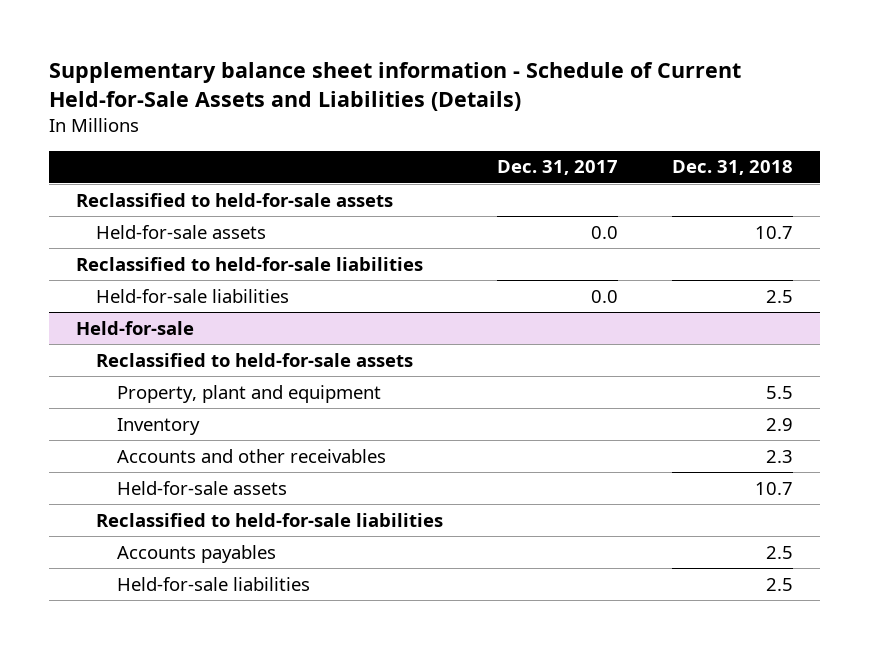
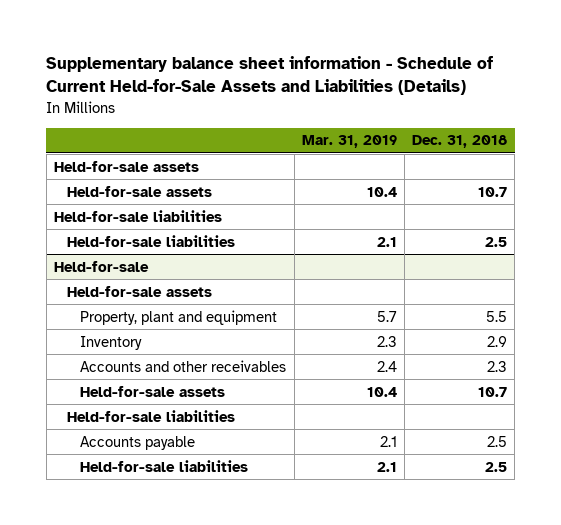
[497,160,619,176] Dec. 31, 2017 -> none
none -> [301,135,397,149] Mar. 31, 2019
[75,192,393,207] Reclassified to held-for-sale assets -> [53,160,199,172] Held-for-sale assets
[75,256,423,271] Reclassified to held-for-sale liabilities -> [53,209,222,222] Held-for-sale liabilities
[96,352,414,367] Reclassified to held-for-sale assets -> [67,285,213,297] Held-for-sale assets
[96,512,444,527] Reclassified to held-for-sale liabilities -> [67,409,236,422] Held-for-sale liabilities
[116,544,276,563] Accounts payables -> [80,435,196,450] Accounts payable

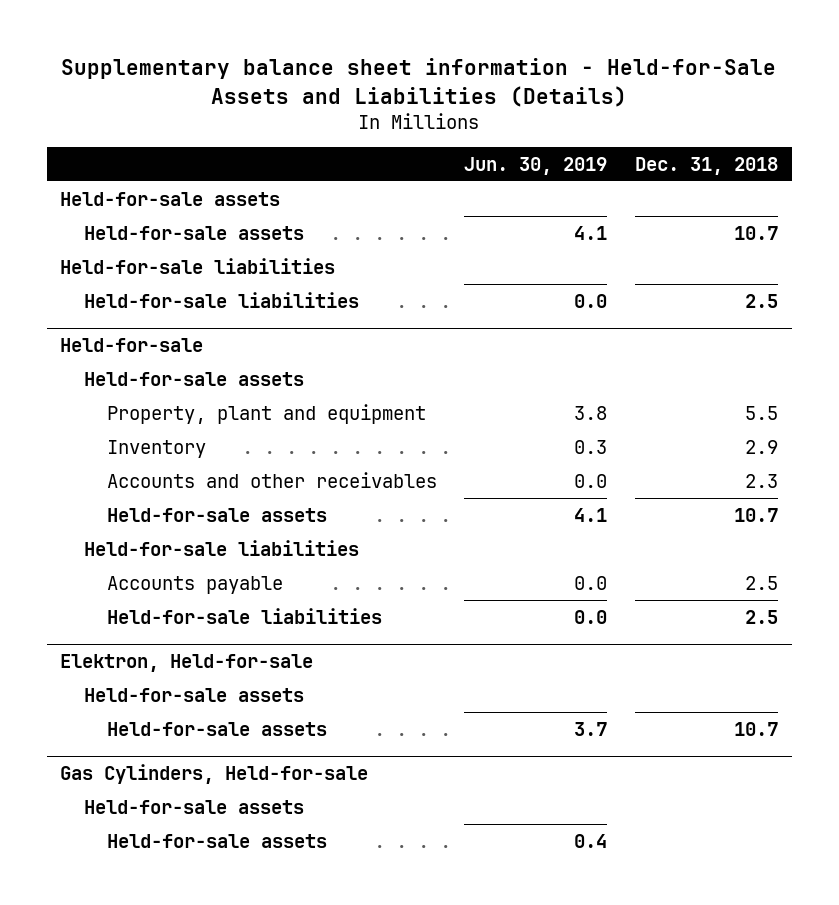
[46,56,494,96] Supplementary balance sheet information - Schedule of Current Held-for-Sale Assets and Liabilities (Details) -> [61,58,777,107] Supplementary balance sheet information - Held-for-Sale Assets and Liabilities (Details)
[301,135,397,149] Mar. 31, 2019 -> none
none -> [464,156,608,175] Jun. 30, 2019
none -> [60,654,314,673] Elektron, Held-for-sale
none -> [83,687,304,702] Held-for-sale assets
none -> [106,721,327,736] Held-for-sale assets
none -> [60,764,369,785] Gas Cylinders, Held-for-sale
none -> [83,799,304,814] Held-for-sale assets
none -> [106,833,327,848] Held-for-sale assets

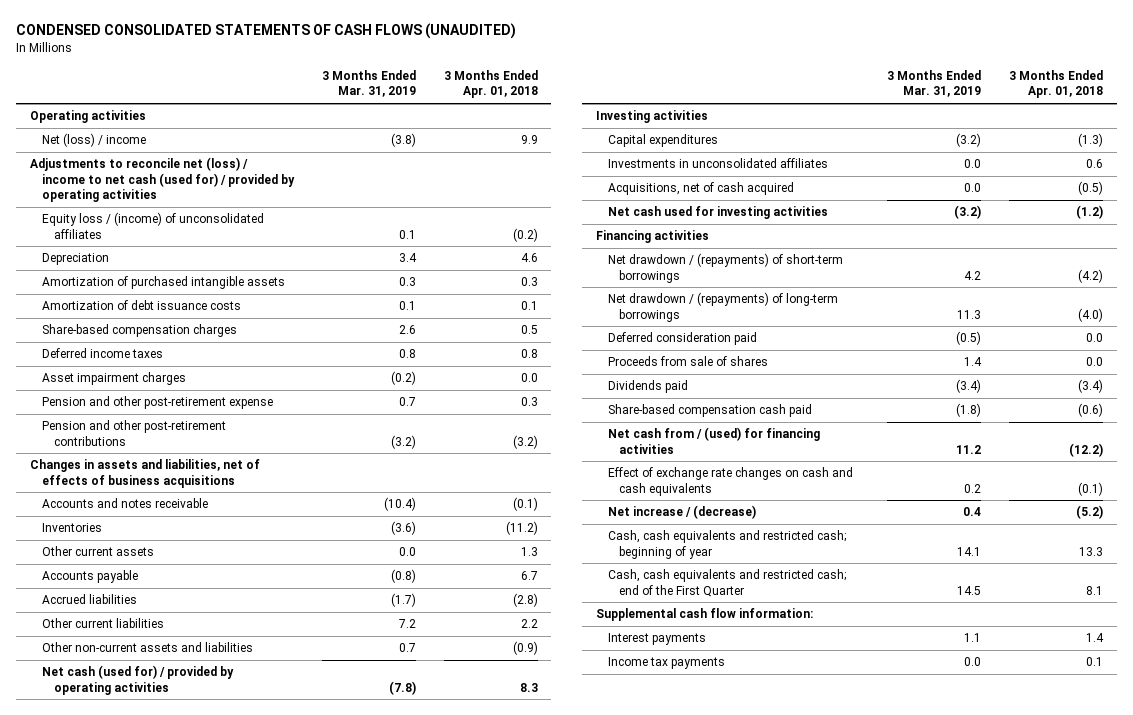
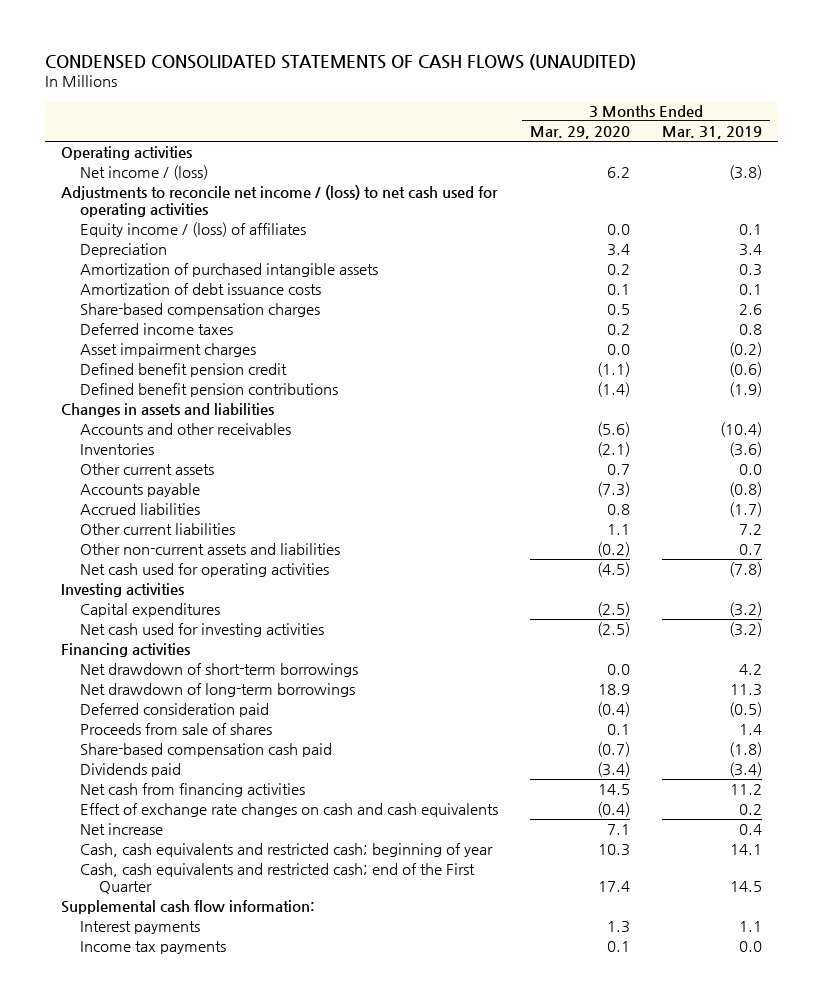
[443,70,538,99] 3 Months Ended Apr. 01, 2018 -> none
none -> [529,126,630,140] Mar. 29, 2020
[42,133,147,148] Net (loss) / income -> [79,165,208,181] Net income / (loss)
[30,157,296,202] Adjustments to reconcile net (loss) / income to net cash (used for) / provided by operating activities -> [60,185,498,217] Adjustments to reconcile net income / (loss) to net cash used for operating activities
[42,212,265,239] Equity loss / (income) of unconsolidated affiliates -> [79,222,306,238] Equity income / (loss) of affiliates
[42,396,274,410] Pension and other post-retirement expense -> none
none -> [79,363,287,378] Defined benefit pension credit
[42,420,227,446] Pension and other post-retirement contributions -> [79,383,338,398] Defined benefit pension contributions
[390,434,416,449] (3.2) -> [728,382,762,398] (1.9)
[30,459,261,488] Changes in assets and liabilities, net of effects of business acquisitions -> [60,403,274,418] Changes in assets and liabilities
[42,498,209,509] Accounts and notes receivable -> [79,423,291,436] Accounts and other receivables
[42,665,235,695] Net cash (used for) / provided by operating activities -> [79,563,329,578] Net cash used for operating activities
[607,158,828,169] Investments in unconsolidated affiliates -> none
[607,182,794,196] Acquisitions, net of cash acquired -> none
[607,253,843,283] Net drawdown / (repayments) of short-term borrowings -> [79,663,358,678] Net drawdown of short-term borrowings
[607,292,838,322] Net drawdown / (repayments) of long-term borrowings -> [79,683,355,698] Net drawdown of long-term borrowings
[607,380,688,394] Dividends paid -> [79,763,181,778] Dividends paid
[607,427,820,454] Net cash from / (used) for financing activities -> [79,783,305,798] Net cash from financing activities
[607,505,756,520] Net increase / (decrease) -> [79,823,163,836] Net increase

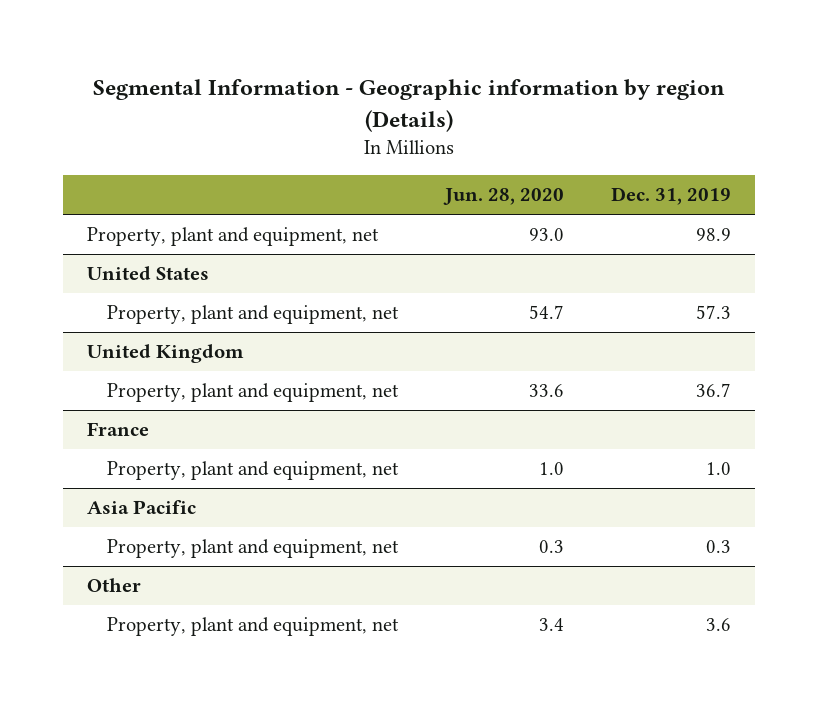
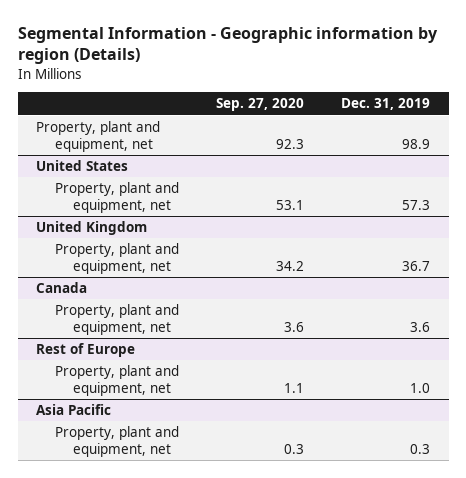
[443,188,565,206] Jun. 28, 2020 -> none
none -> [215,98,304,112] Sep. 27, 2020
none -> [36,282,88,294] Canada
none -> [54,304,179,336] Property, plant and equipment, net
[86,422,149,437] France -> [36,343,136,358] Rest of Europe
[86,578,141,593] Other -> none
[106,617,399,637] Property, plant and equipment, net -> none

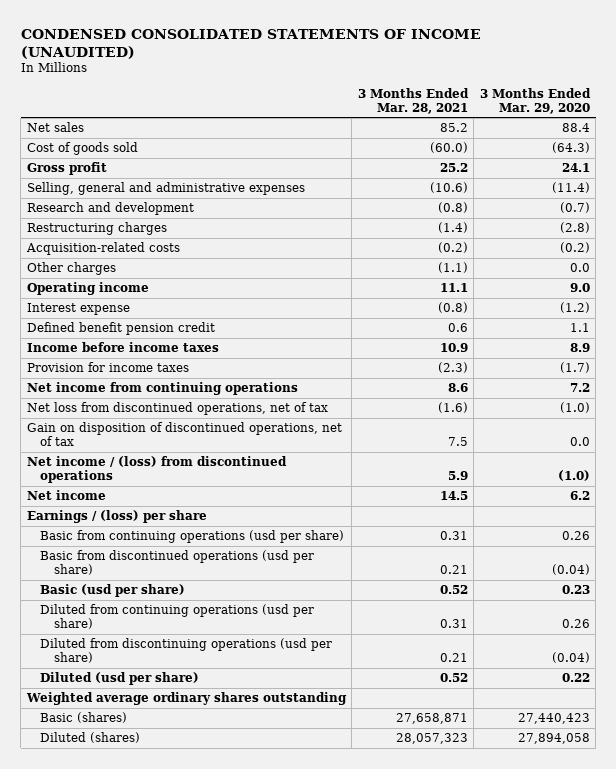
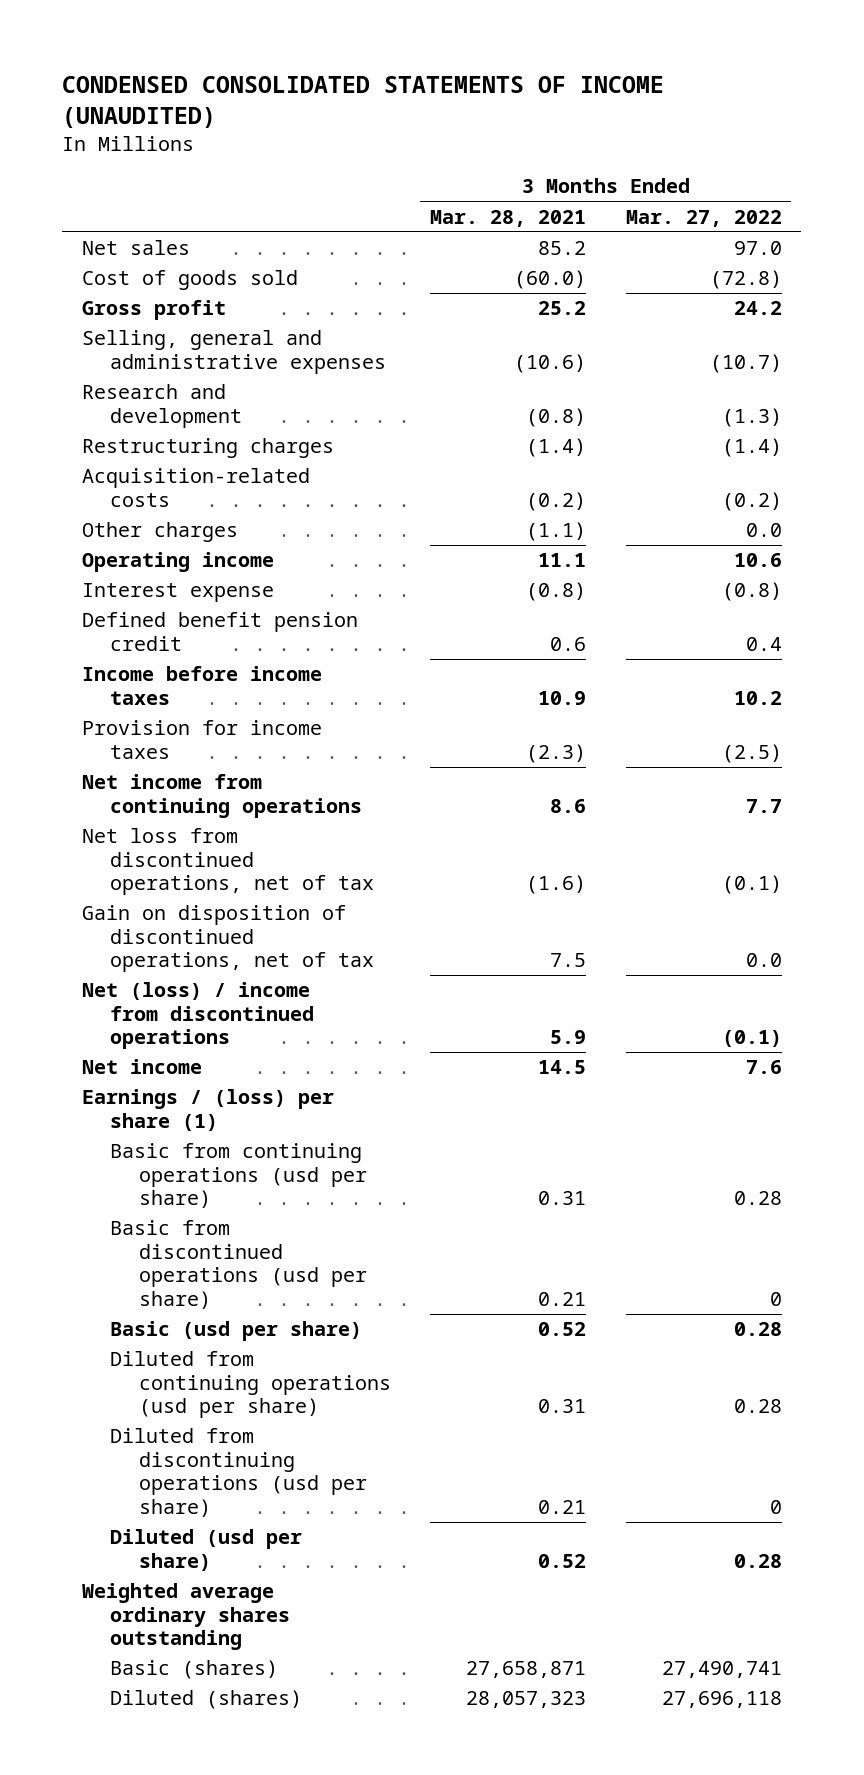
[479,87,591,114] 3 Months Ended Mar. 29, 2020 -> none
none -> [625,209,782,227] Mar. 27, 2022
[26,456,287,483] Net income / (loss) from discontinued operations -> [82,982,315,1050] Net (loss) / income from discontinued operations
[26,510,207,524] Earnings / (loss) per share -> [82,1089,335,1131] Earnings / (loss) per share (1)

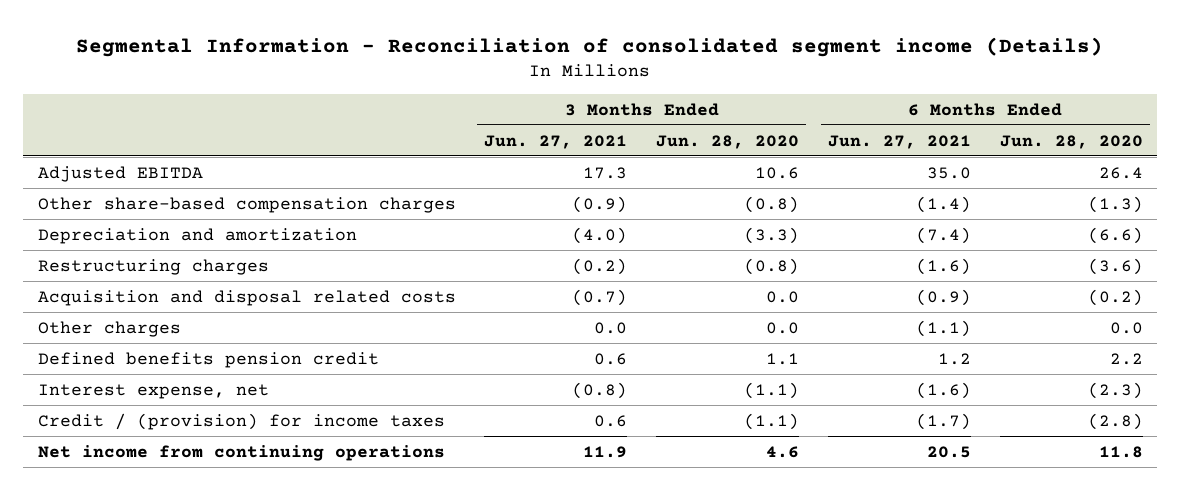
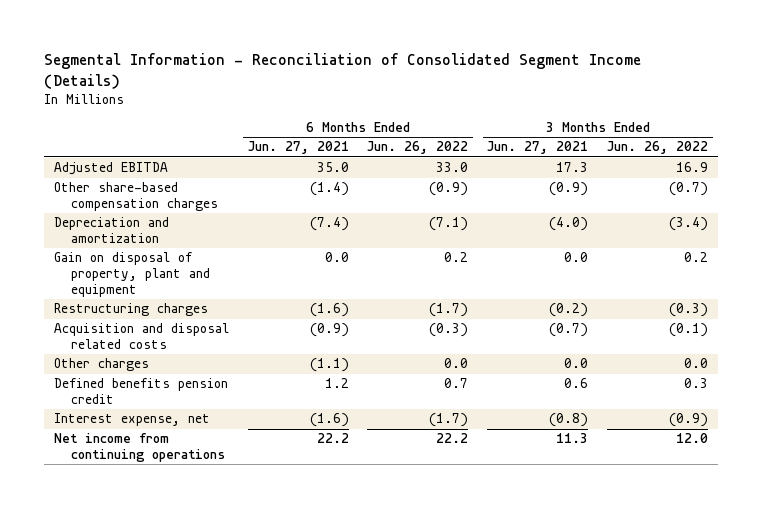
[76,36,1104,57] Segmental Information - Reconciliation of consolidated segment income (Details) -> [44,52,642,89] Segmental Information - Reconciliation of Consolidated Segment Income (Details)
[656,134,800,149] Jun. 28, 2020 -> none
[999,134,1143,149] Jun. 28, 2020 -> none
none -> [367,141,469,155] Jun. 26, 2022
none -> [607,141,709,155] Jun. 26, 2022
none -> [53,252,210,298] Gain on disposal of property, plant and equipment
[37,412,445,430] Credit / (provision) for income taxes -> none
[583,445,628,458] 11.9 -> [556,433,589,444] 11.3
[926,445,971,458] 20.5 -> [316,433,349,444] 22.2

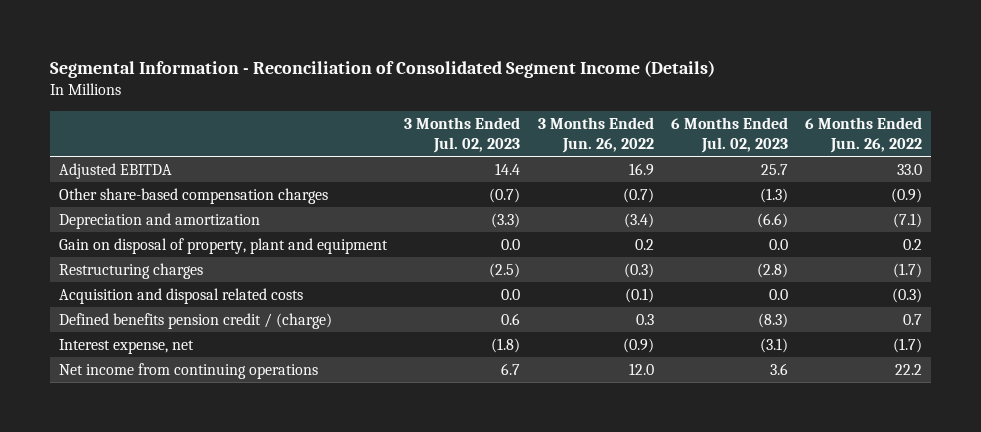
[247,141,349,155] Jun. 27, 2021 -> none
[487,141,589,155] Jun. 27, 2021 -> none
none -> [404,116,521,153] 3 Months Ended Jul. 02, 2023
none -> [671,116,789,153] 6 Months Ended Jul. 02, 2023
[53,358,149,372] Other charges -> none
[53,378,228,405] Defined benefits pension credit -> [58,313,332,330] Defined benefits pension credit / (charge)

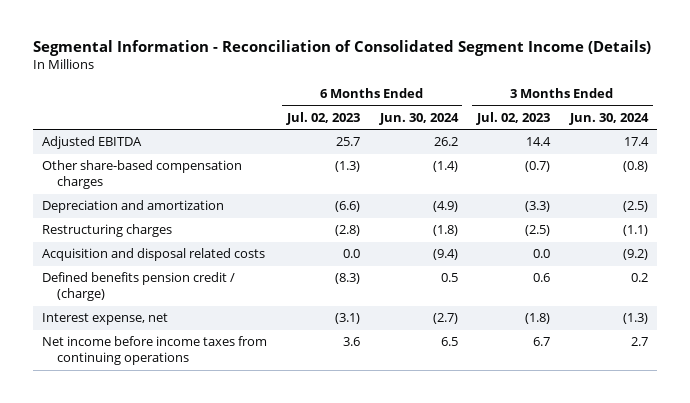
[537,116,654,153] 3 Months Ended Jun. 26, 2022 -> none
[805,116,923,153] 6 Months Ended Jun. 26, 2022 -> none
none -> [378,112,459,125] Jun. 30, 2024
none -> [568,112,649,125] Jun. 30, 2024
[58,238,388,255] Gain on disposal of property, plant and equipment -> none
[58,363,318,380] Net income from continuing operations -> [42,336,268,366] Net income before income taxes from continuing operations

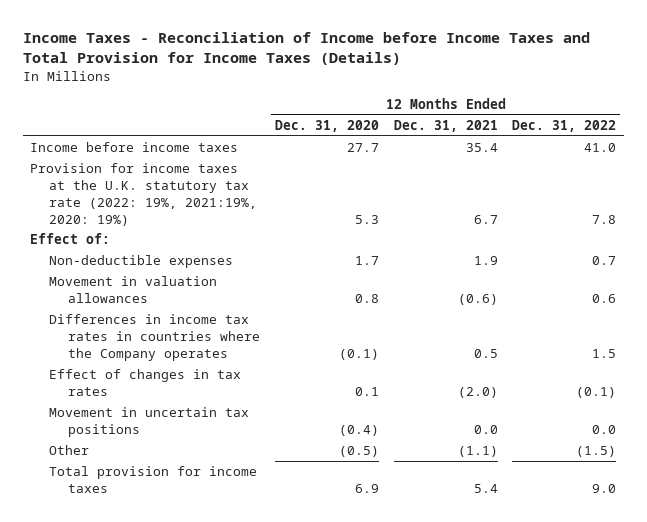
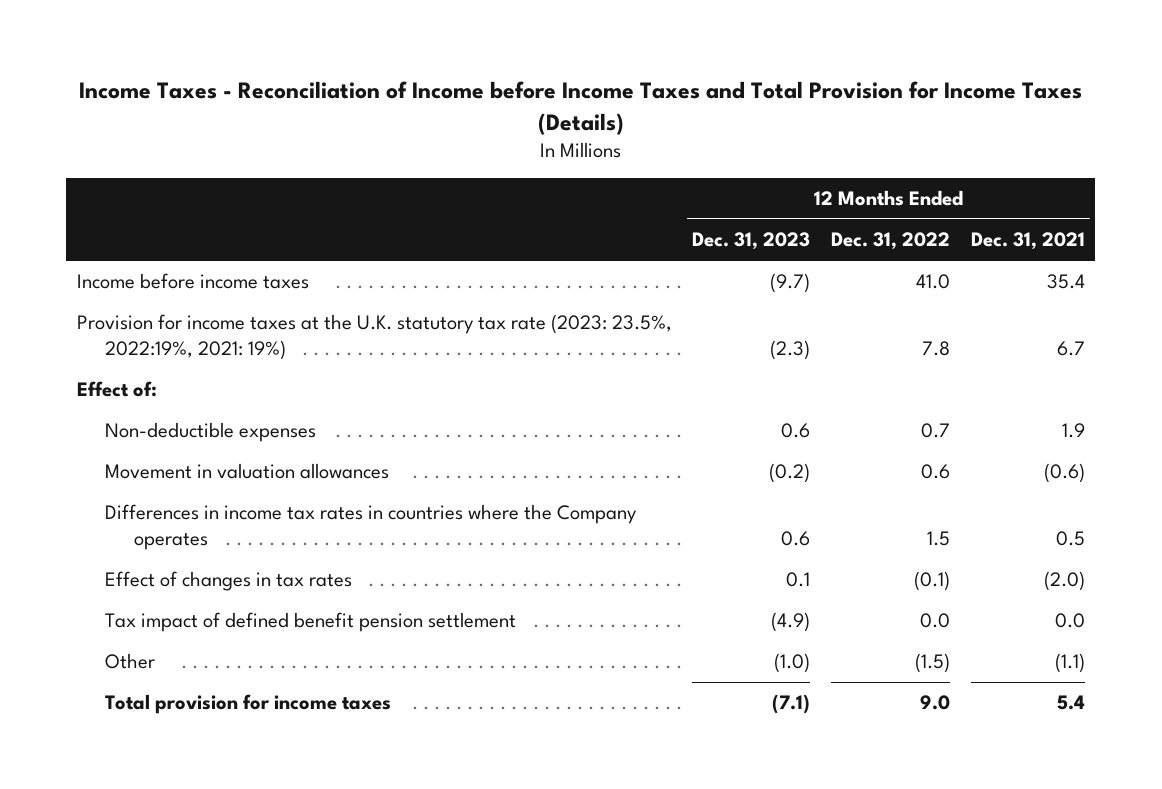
[275,119,380,132] Dec. 31, 2020 -> none
none -> [692,232,811,251] Dec. 31, 2023
[30,163,258,226] Provision for income taxes at the U.K. statutory tax rate (2022: 19%, 2021:19%, 2020: 19%) -> [76,314,672,361] Provision for income taxes at the U.K. statutory tax rate (2023: 23.5%, 2022:19%, 2021: 19%)
[49,407,250,437] Movement in uncertain tax positions -> none
none -> [105,612,517,633] Tax impact of defined benefit pension settlement

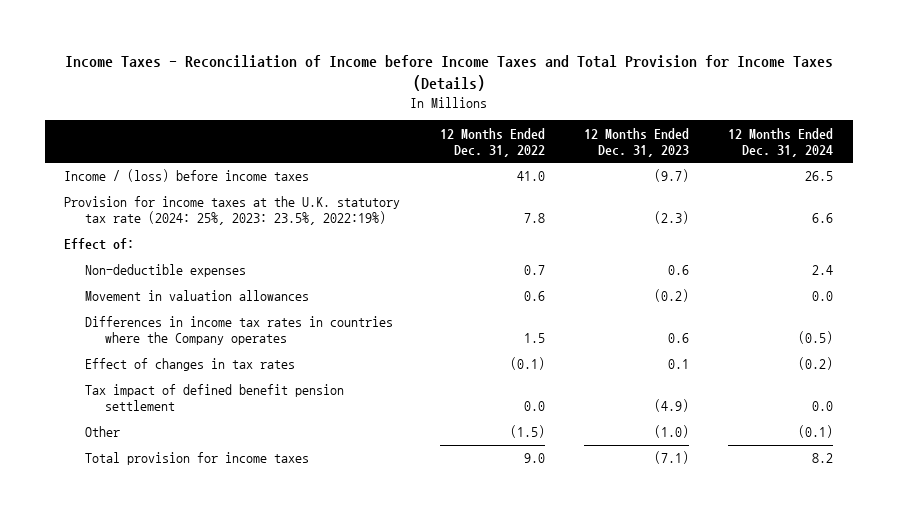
[971,232,1086,251] Dec. 31, 2021 -> none
none -> [728,127,834,157] 12 Months Ended Dec. 31, 2024
[76,273,309,290] Income before income taxes -> [64,169,310,183] Income / (loss) before income taxes
[76,314,672,361] Provision for income taxes at the U.K. statutory tax rate (2023: 23.5%, 2022:19%, 2021: 19%) -> [64,196,401,226] Provision for income taxes at the U.K. statutory tax rate (2024: 25%, 2023: 23.5%, 2022:19%)

